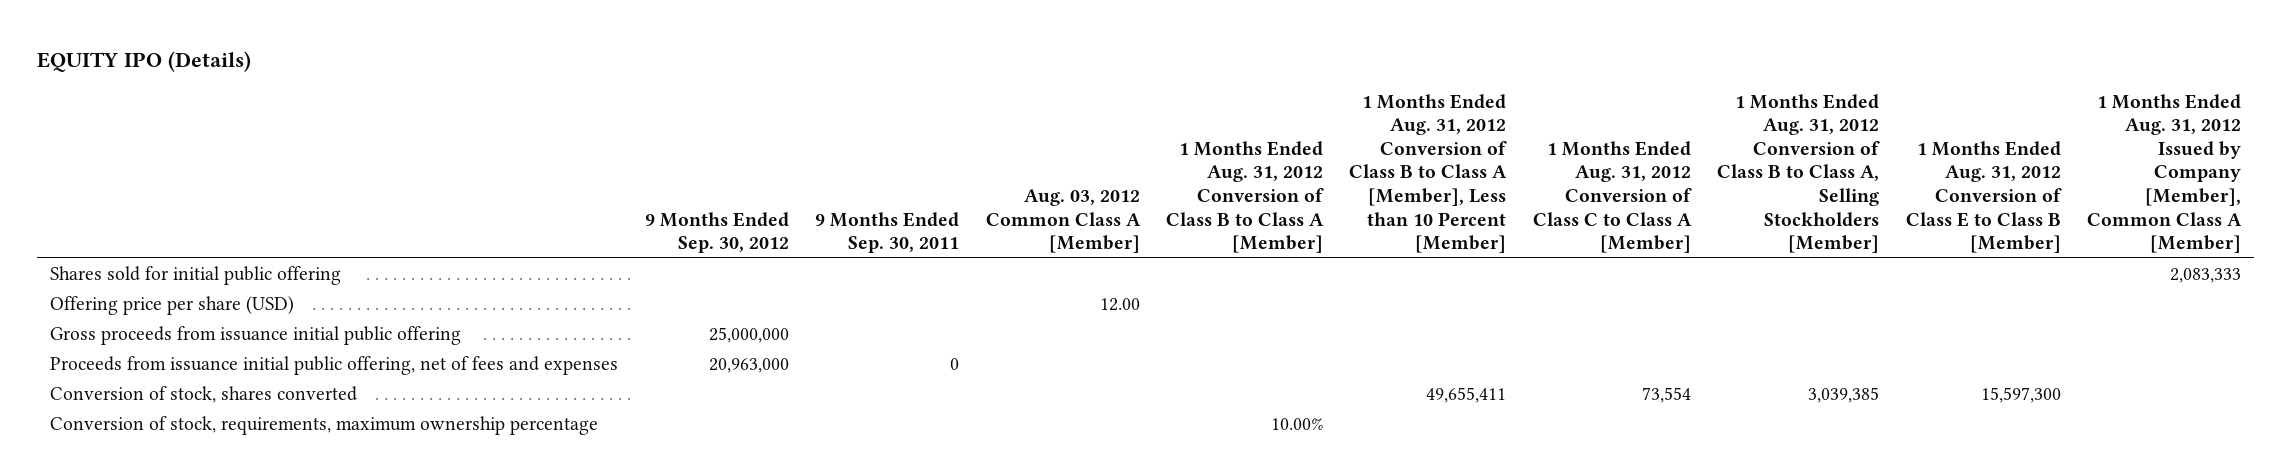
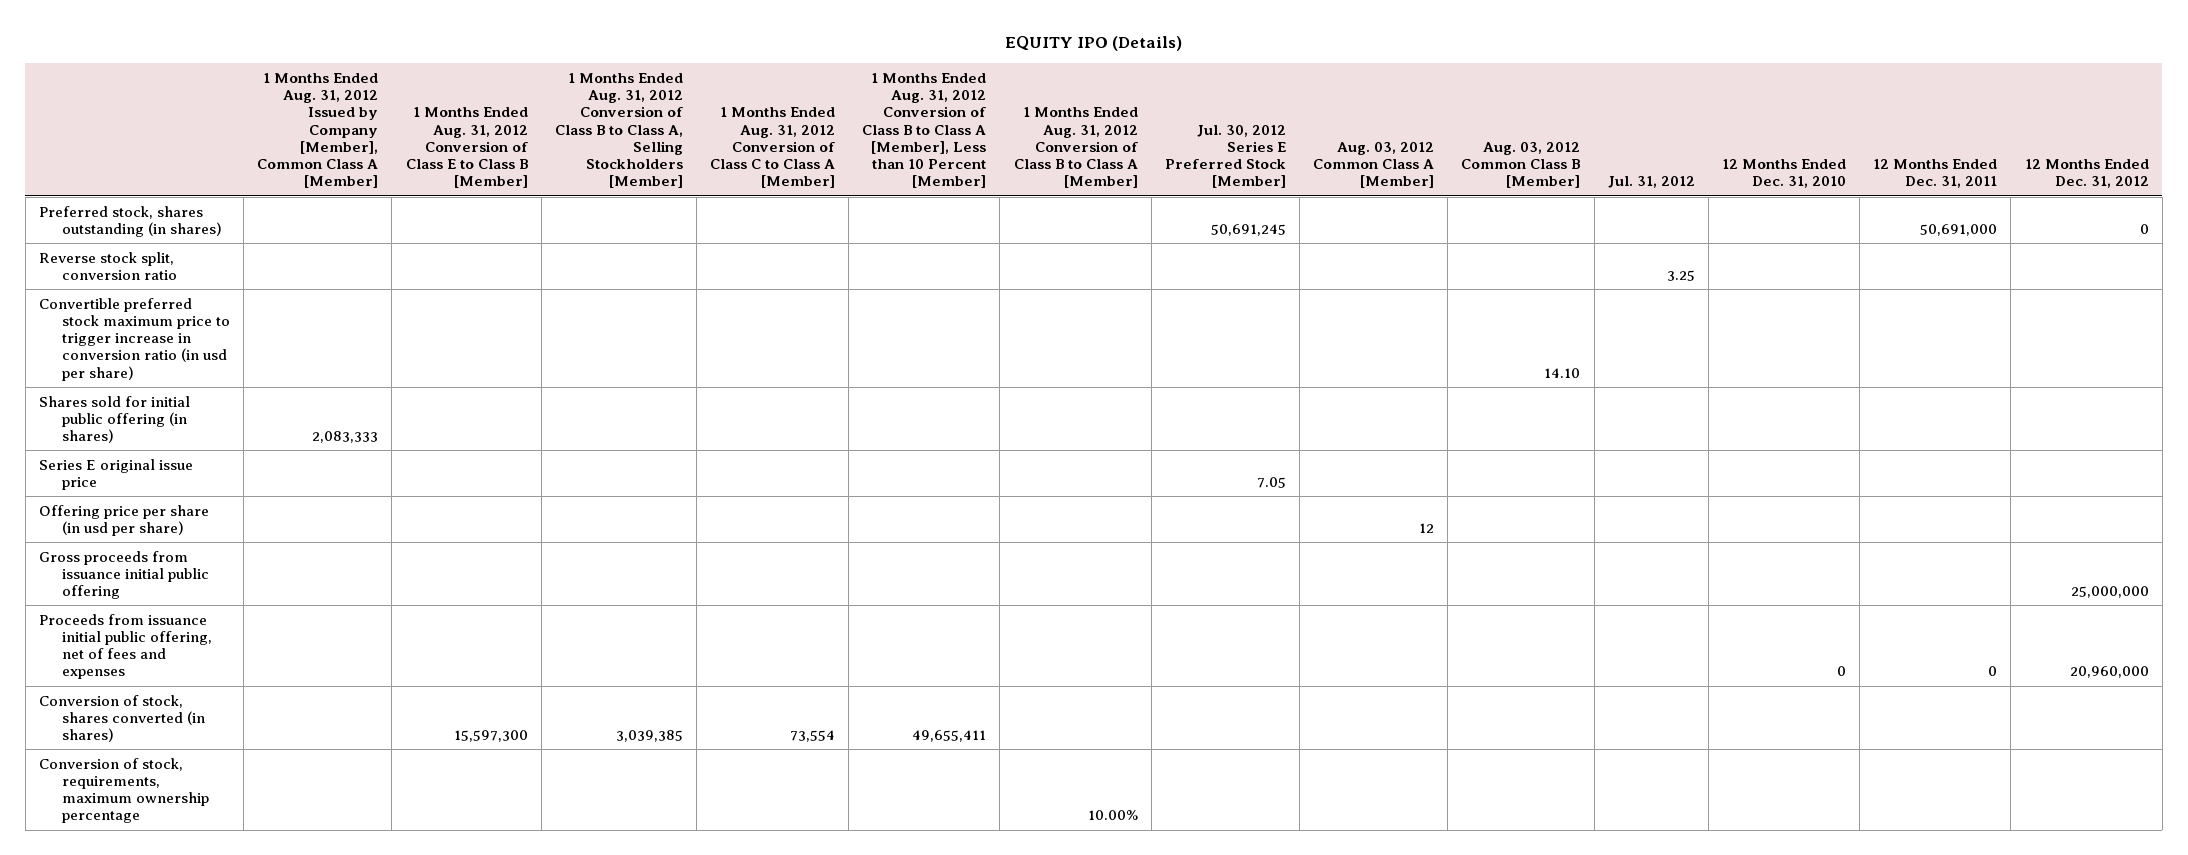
[644,211,789,254] 9 Months Ended Sep. 30, 2012 -> none
[815,211,960,254] 9 Months Ended Sep. 30, 2011 -> none
none -> [1164,124,1286,189] Jul. 30, 2012 Series E Preferred Stock [Member]
none -> [1461,141,1581,189] Aug. 03, 2012 Common Class B [Member]
none -> [1607,176,1695,189] Jul. 31, 2012
none -> [1721,159,1846,189] 12 Months Ended Dec. 31, 2010
none -> [1873,159,1998,189] 12 Months Ended Dec. 31, 2011
none -> [2024,159,2149,189] 12 Months Ended Dec. 31, 2012
none -> [39,205,222,237] Preferred stock, shares outstanding (in shares)
none -> [39,251,177,280] Reverse stock split, conversion ratio
none -> [39,297,230,381] Convertible preferred stock maximum price to trigger increase in conversion ratio (in usd per share)
[50,266,342,286] Shares sold for initial public offering -> [39,395,191,444] Shares sold for initial public offering (in shares)
none -> [39,458,194,490] Series E original issue price
[50,296,295,316] Offering price per share (USD) -> [39,504,210,536] Offering price per share (in usd per share)
[1099,298,1140,312] 12.00 -> [1419,522,1435,533] 12
[50,386,358,404] Conversion of stock, shares converted -> [39,694,205,743] Conversion of stock, shares converted (in shares)

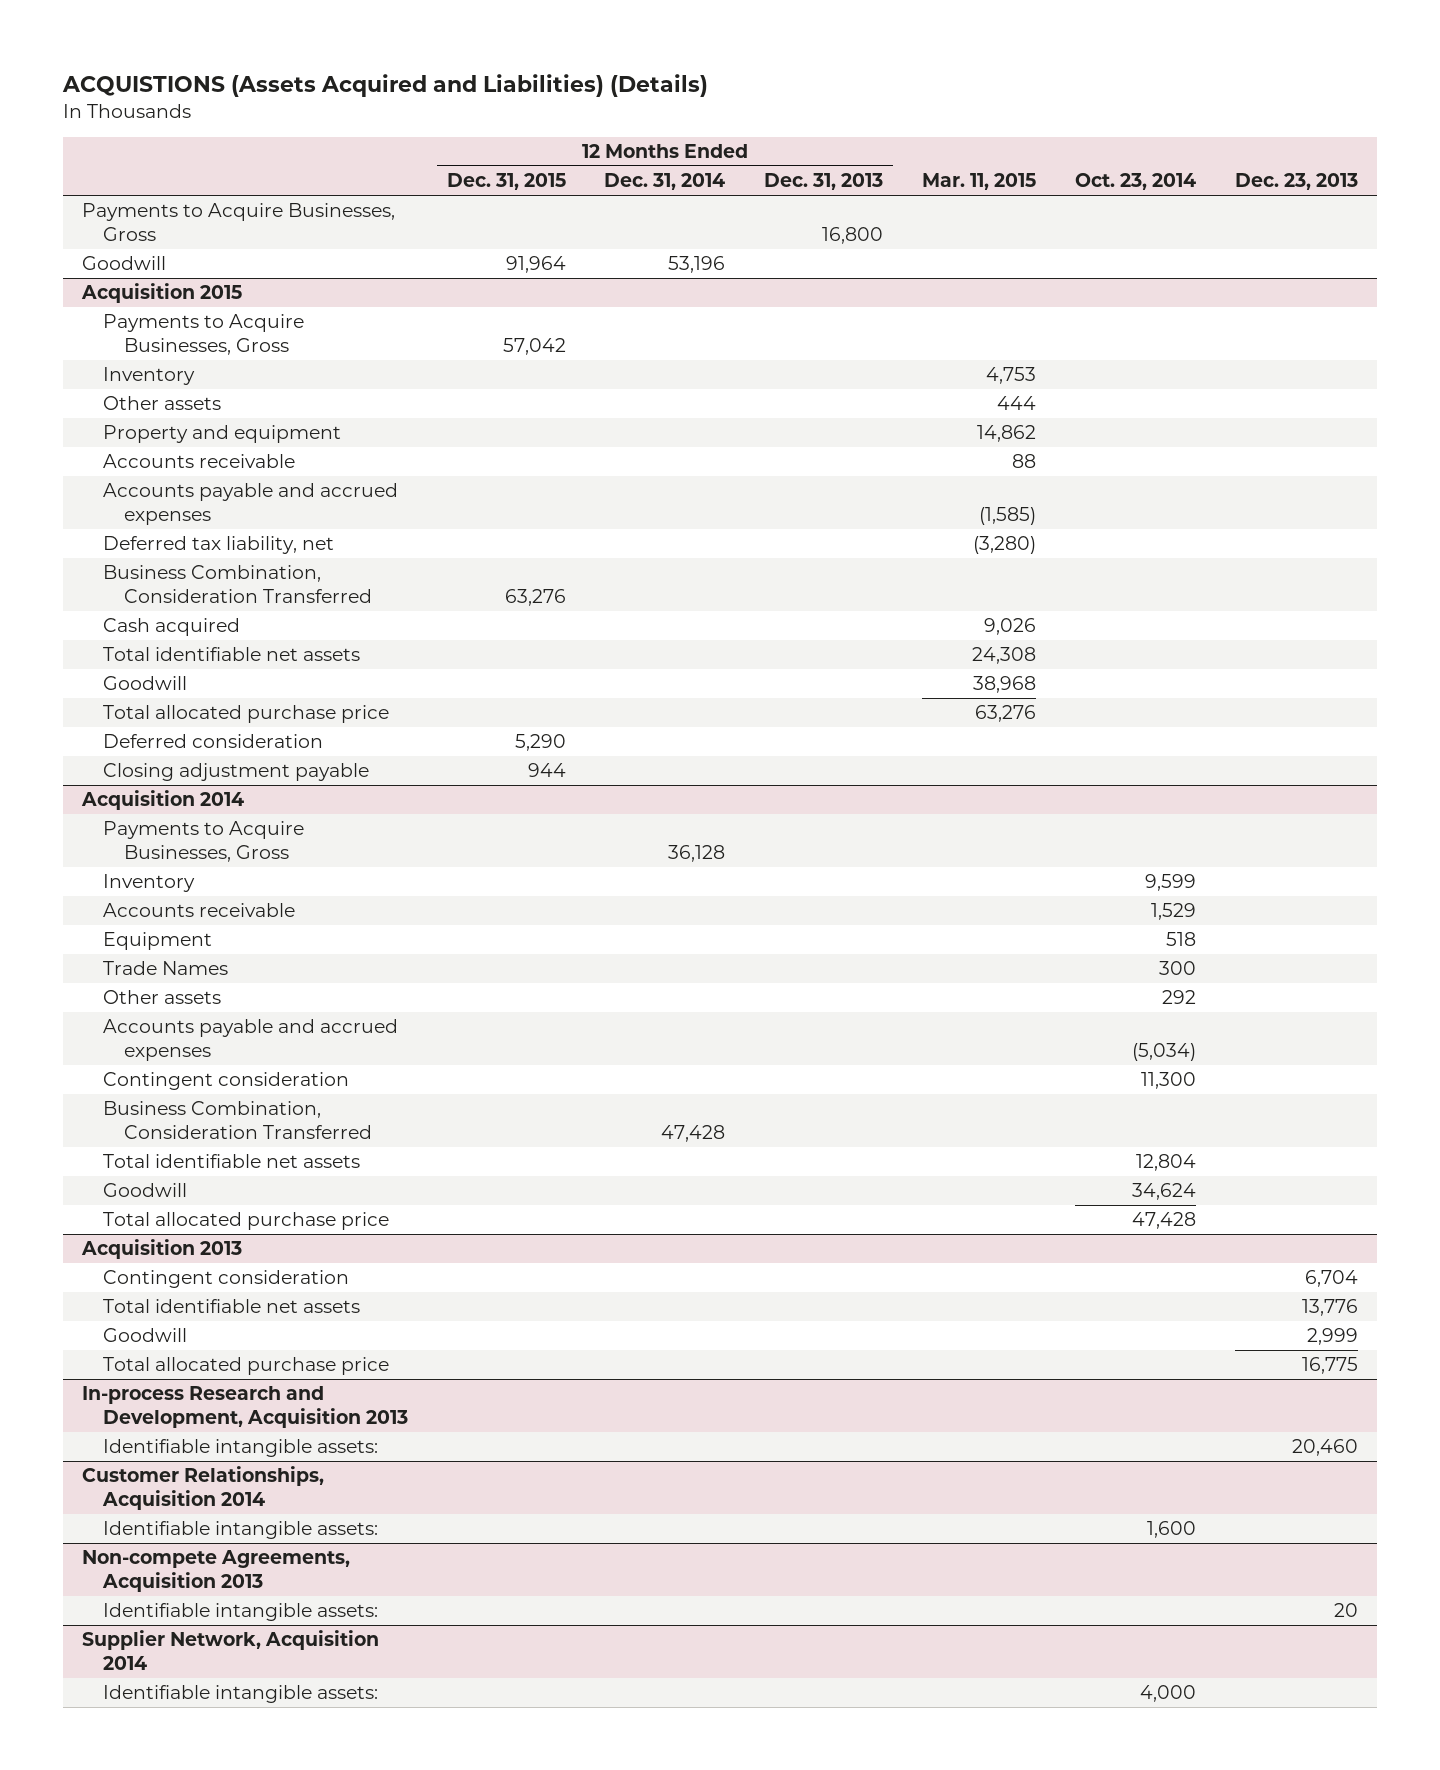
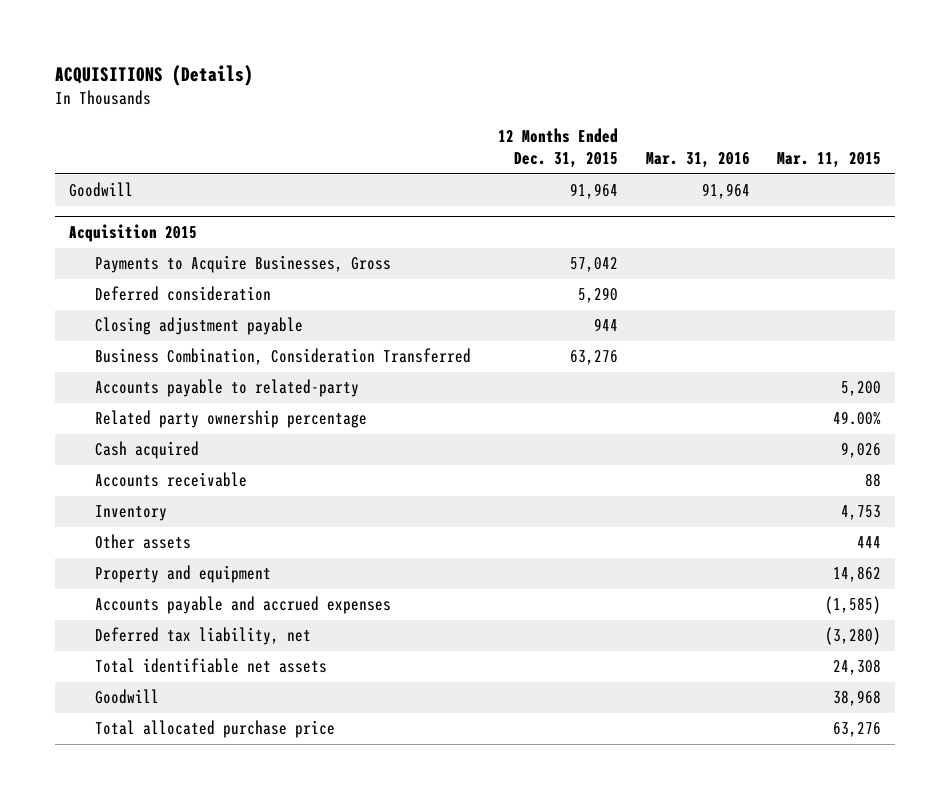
[61,73,708,97] ACQUISTIONS (Assets Acquired and Liabilities) (Details) -> [55,65,254,87] ACQUISITIONS (Details)
[604,173,726,191] Dec. 31, 2014 -> none
[764,173,884,191] Dec. 31, 2013 -> none
[1074,173,1196,191] Oct. 23, 2014 -> none
[1234,173,1358,191] Dec. 23, 2013 -> none
none -> [645,152,750,169] Mar. 31, 2016
[81,203,395,241] Payments to Acquire Businesses, Gross -> none
[102,734,323,749] Deferred consideration -> [95,286,272,302] Deferred consideration
[102,763,369,782] Closing adjustment payable -> [95,317,304,336] Closing adjustment payable
[102,565,372,603] Business Combination, Consideration Transferred -> [95,348,472,366] Business Combination, Consideration Transferred
none -> [95,379,360,398] Accounts payable to related-party
none -> [95,410,368,429] Related party ownership percentage
[102,618,240,637] Cash acquired -> [95,441,200,460] Cash acquired
[102,454,295,469] Accounts receivable -> [95,472,248,488] Accounts receivable
[80,790,244,811] Acquisition 2014 -> none
[102,821,304,862] Payments to Acquire Businesses, Gross -> none
[102,874,195,893] Inventory -> none
[102,903,295,918] Accounts receivable -> none
[102,932,212,951] Equipment -> none
[102,961,228,976] Trade Names -> none
[102,990,221,1005] Other assets -> none
[102,1019,398,1061] Accounts payable and accrued expenses -> none
[102,1072,349,1091] Contingent consideration -> none
[102,1101,372,1139] Business Combination, Consideration Transferred -> none
[102,1154,360,1169] Total identifiable net assets -> none
[102,1183,187,1198] Goodwill -> none
[102,1212,389,1231] Total allocated purchase price -> none
[80,1239,242,1260] Acquisition 2013 -> none
[102,1270,349,1289] Contingent consideration -> none
[102,1299,360,1314] Total identifiable net assets -> none
[102,1328,187,1343] Goodwill -> none
[102,1357,389,1376] Total allocated purchase price -> none
[81,1386,408,1428] In-process Research and Development, Acquisition 2013 -> none
[102,1439,378,1458] Identifiable intangible assets: -> none
[81,1466,324,1510] Customer Relationships, Acquisition 2014 -> none
[102,1521,378,1540] Identifiable intangible assets: -> none
[81,1550,350,1592] Non-compete Agreements, Acquisition 2013 -> none
[102,1603,378,1622] Identifiable intangible assets: -> none
[81,1630,379,1670] Supplier Network, Acquisition 2014 -> none
[102,1685,378,1704] Identifiable intangible assets: -> none

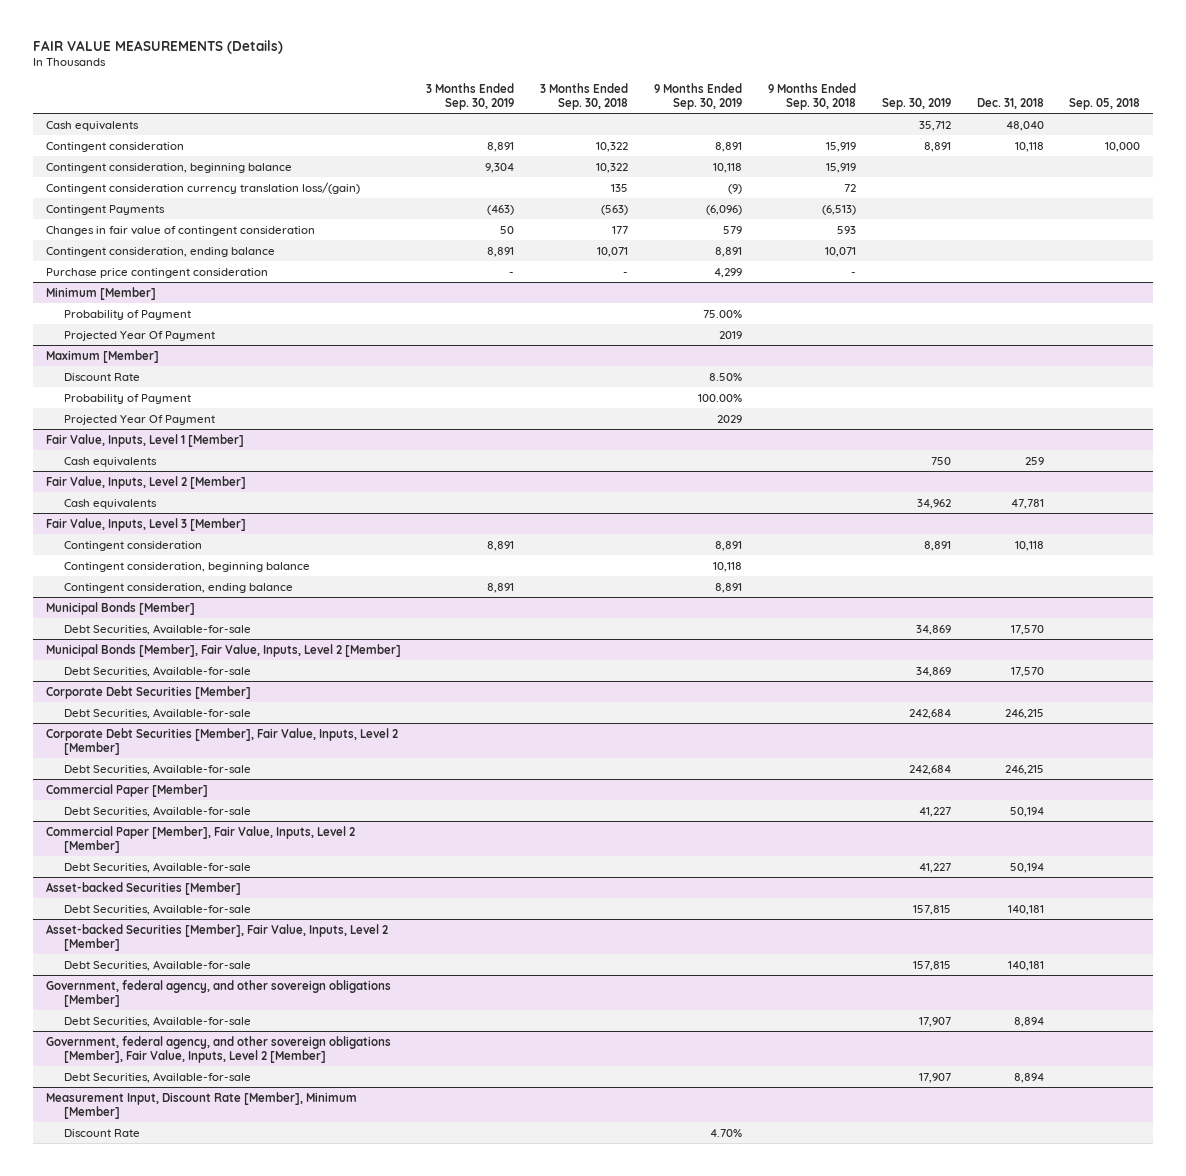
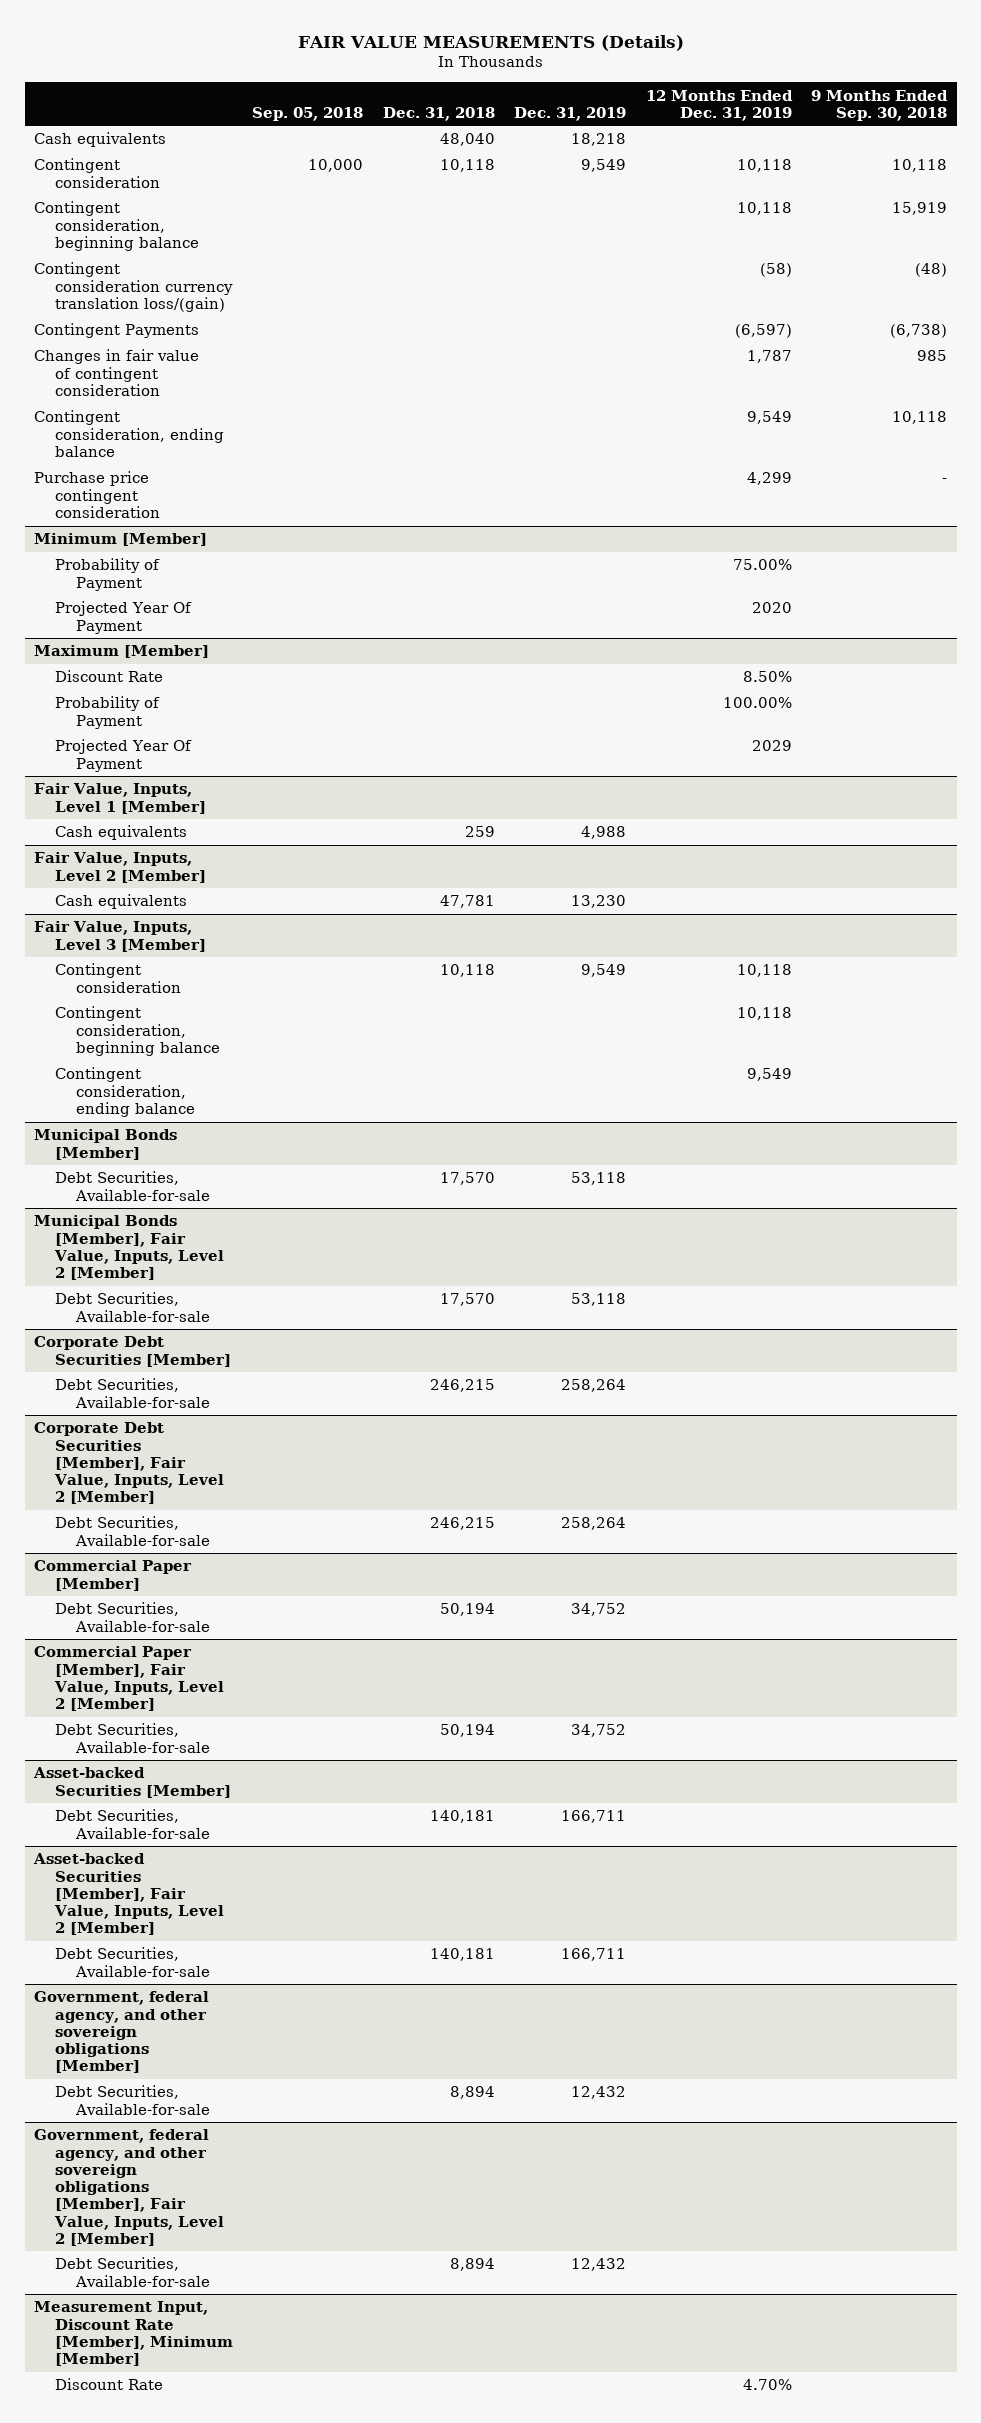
[426,82,515,110] 3 Months Ended Sep. 30, 2019 -> none
[540,82,629,110] 3 Months Ended Sep. 30, 2018 -> none
[654,82,743,110] 9 Months Ended Sep. 30, 2019 -> none
[881,97,951,110] Sep. 30, 2019 -> none
none -> [514,106,627,121] Dec. 31, 2019
none -> [645,89,793,121] 12 Months Ended Dec. 31, 2019
[825,141,856,152] 15,919 -> [891,159,947,173] 10,118
[843,183,856,192] 72 -> [914,263,947,278] (48)
[821,204,856,215] (6,513) -> [889,324,947,339] (6,738)
[836,225,856,234] 593 -> [916,350,947,362] 985
[824,246,856,257] 10,071 -> [891,411,947,425] 10,118

